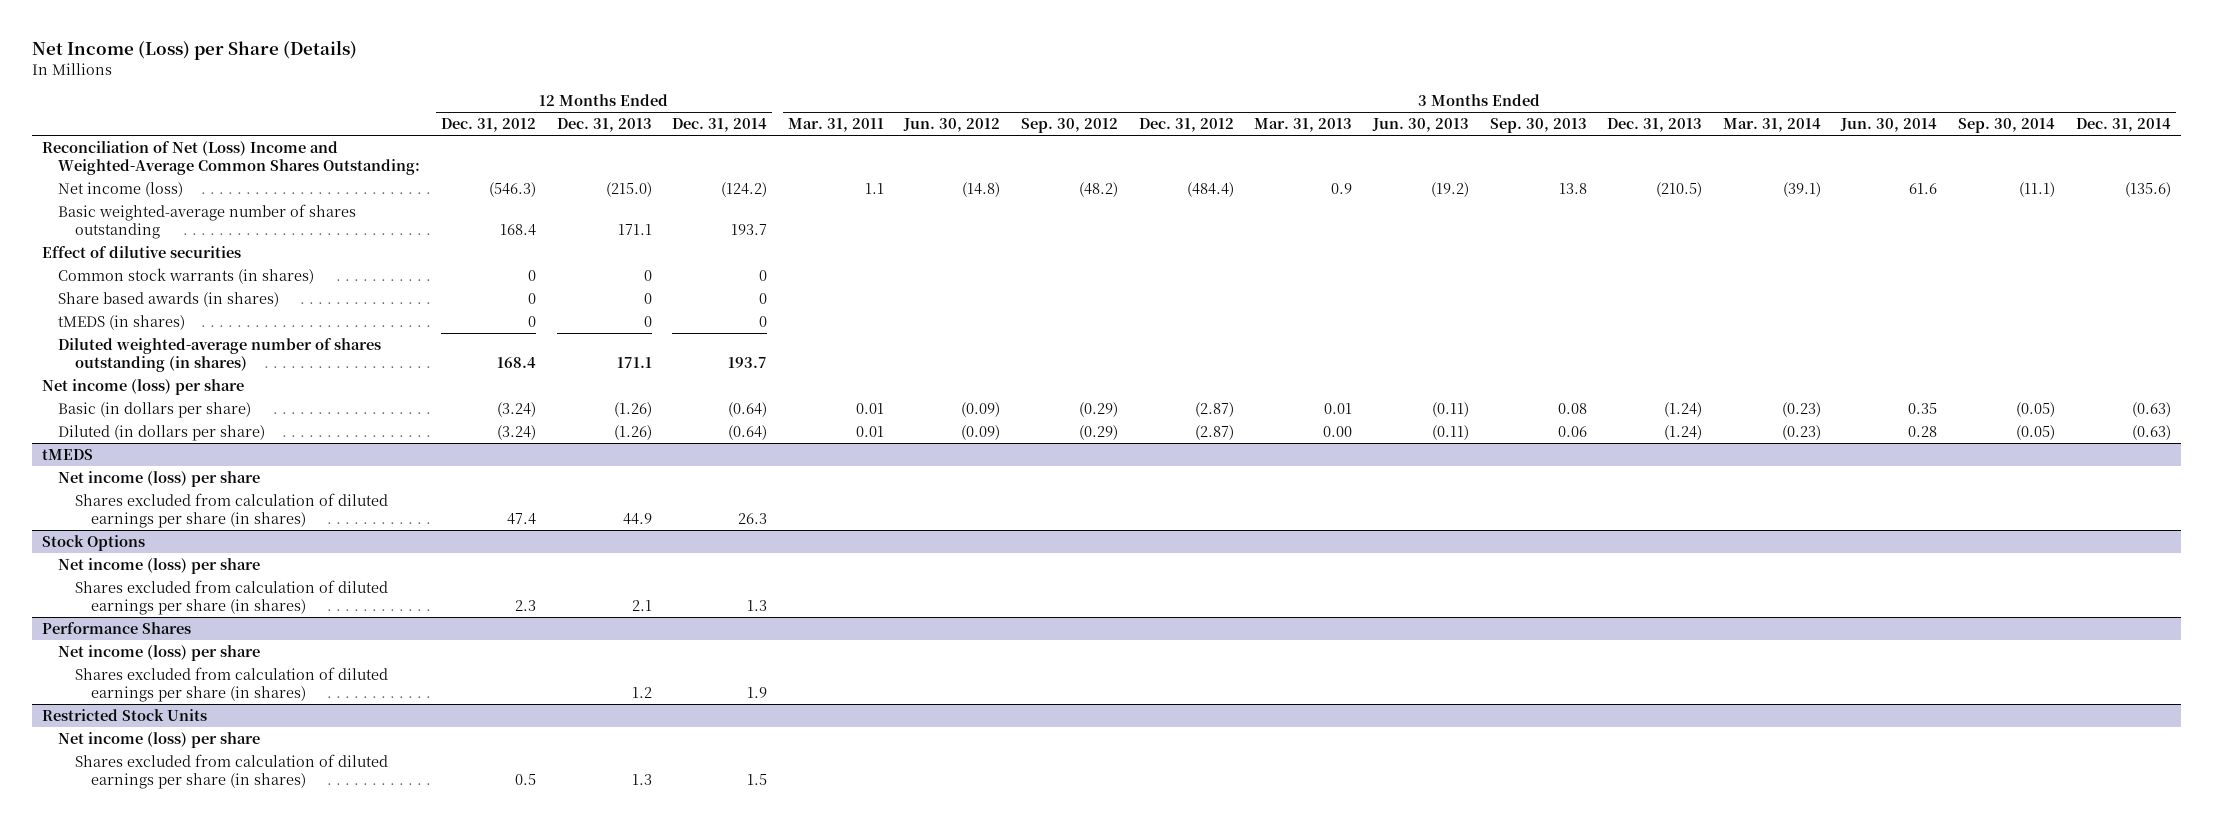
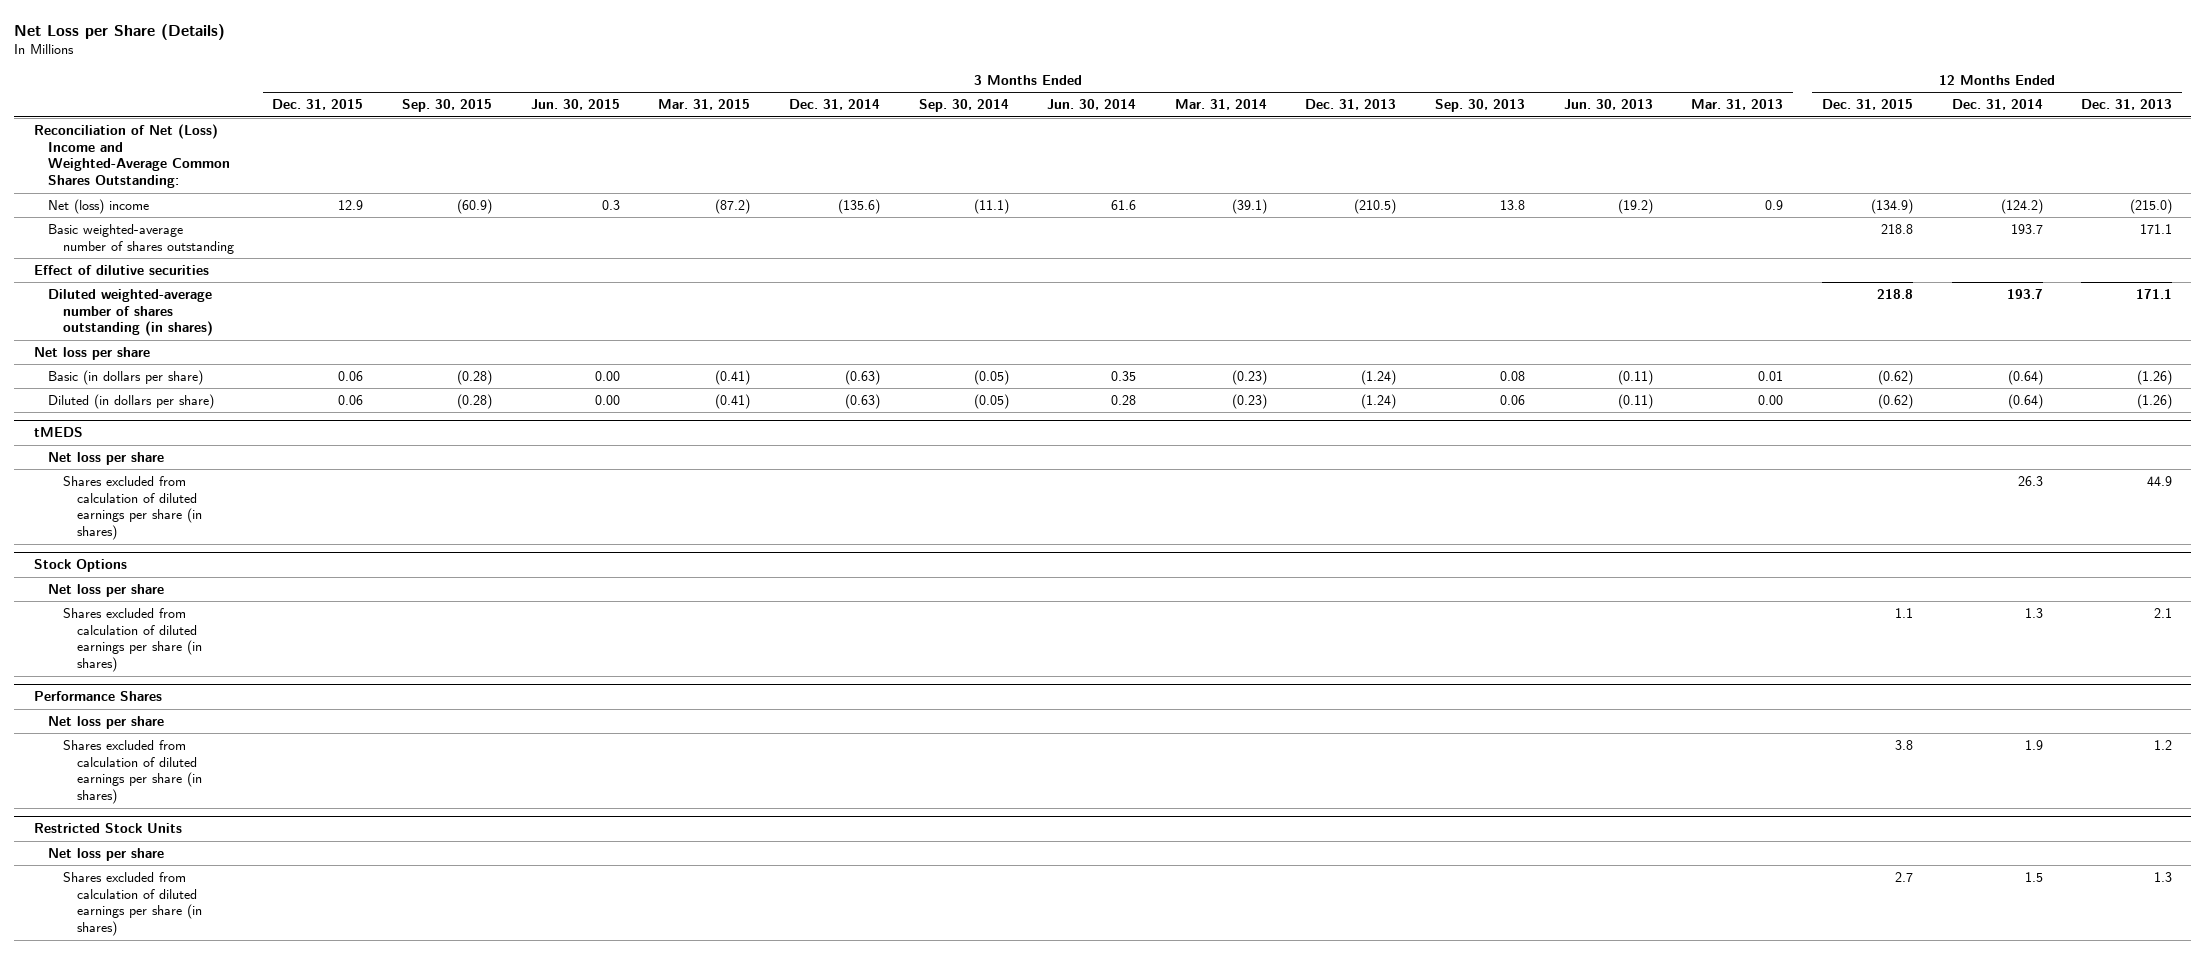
[31,39,357,60] Net Income (Loss) per Share (Details) -> [14,23,226,40] Net Loss per Share (Details)
[441,117,537,132] Dec. 31, 2012 -> none
[787,117,884,132] Mar. 31, 2011 -> none
[903,117,1001,132] Jun. 30, 2012 -> none
[1021,117,1119,133] Sep. 30, 2012 -> none
[1138,117,1234,132] Dec. 31, 2012 -> none
none -> [272,99,364,111] Dec. 31, 2015
none -> [402,99,493,113] Sep. 30, 2015
none -> [530,99,620,111] Jun. 30, 2015
none -> [658,99,751,111] Mar. 31, 2015
none -> [1821,99,1913,111] Dec. 31, 2015
[58,181,184,197] Net income (loss) -> [48,199,150,215] Net (loss) income
[58,267,315,284] Common stock warrants (in shares) -> none
[58,291,280,307] Share based awards (in shares) -> none
[58,314,186,330] tMEDS (in shares) -> none
[42,378,245,395] Net income (loss) per share -> [33,347,150,361] Net loss per share
[58,470,261,487] Net income (loss) per share -> [48,452,165,466] Net loss per share
[58,557,261,574] Net income (loss) per share -> [48,584,165,598] Net loss per share
[58,644,261,661] Net income (loss) per share -> [48,716,165,730] Net loss per share
[58,731,261,748] Net income (loss) per share -> [48,848,165,862] Net loss per share

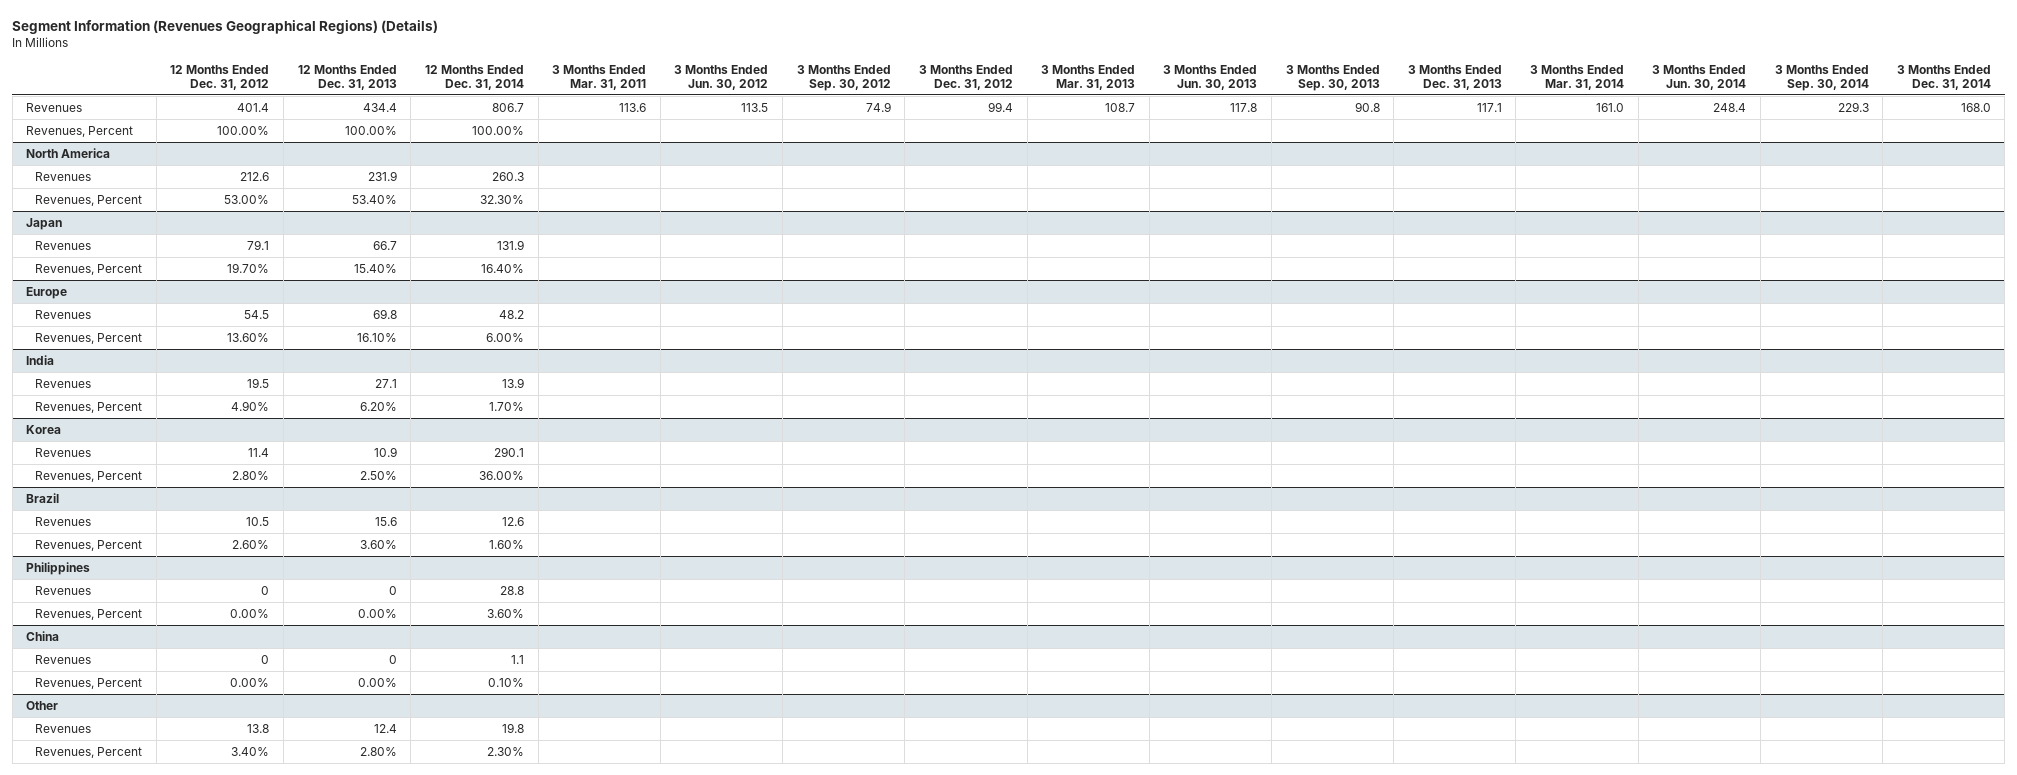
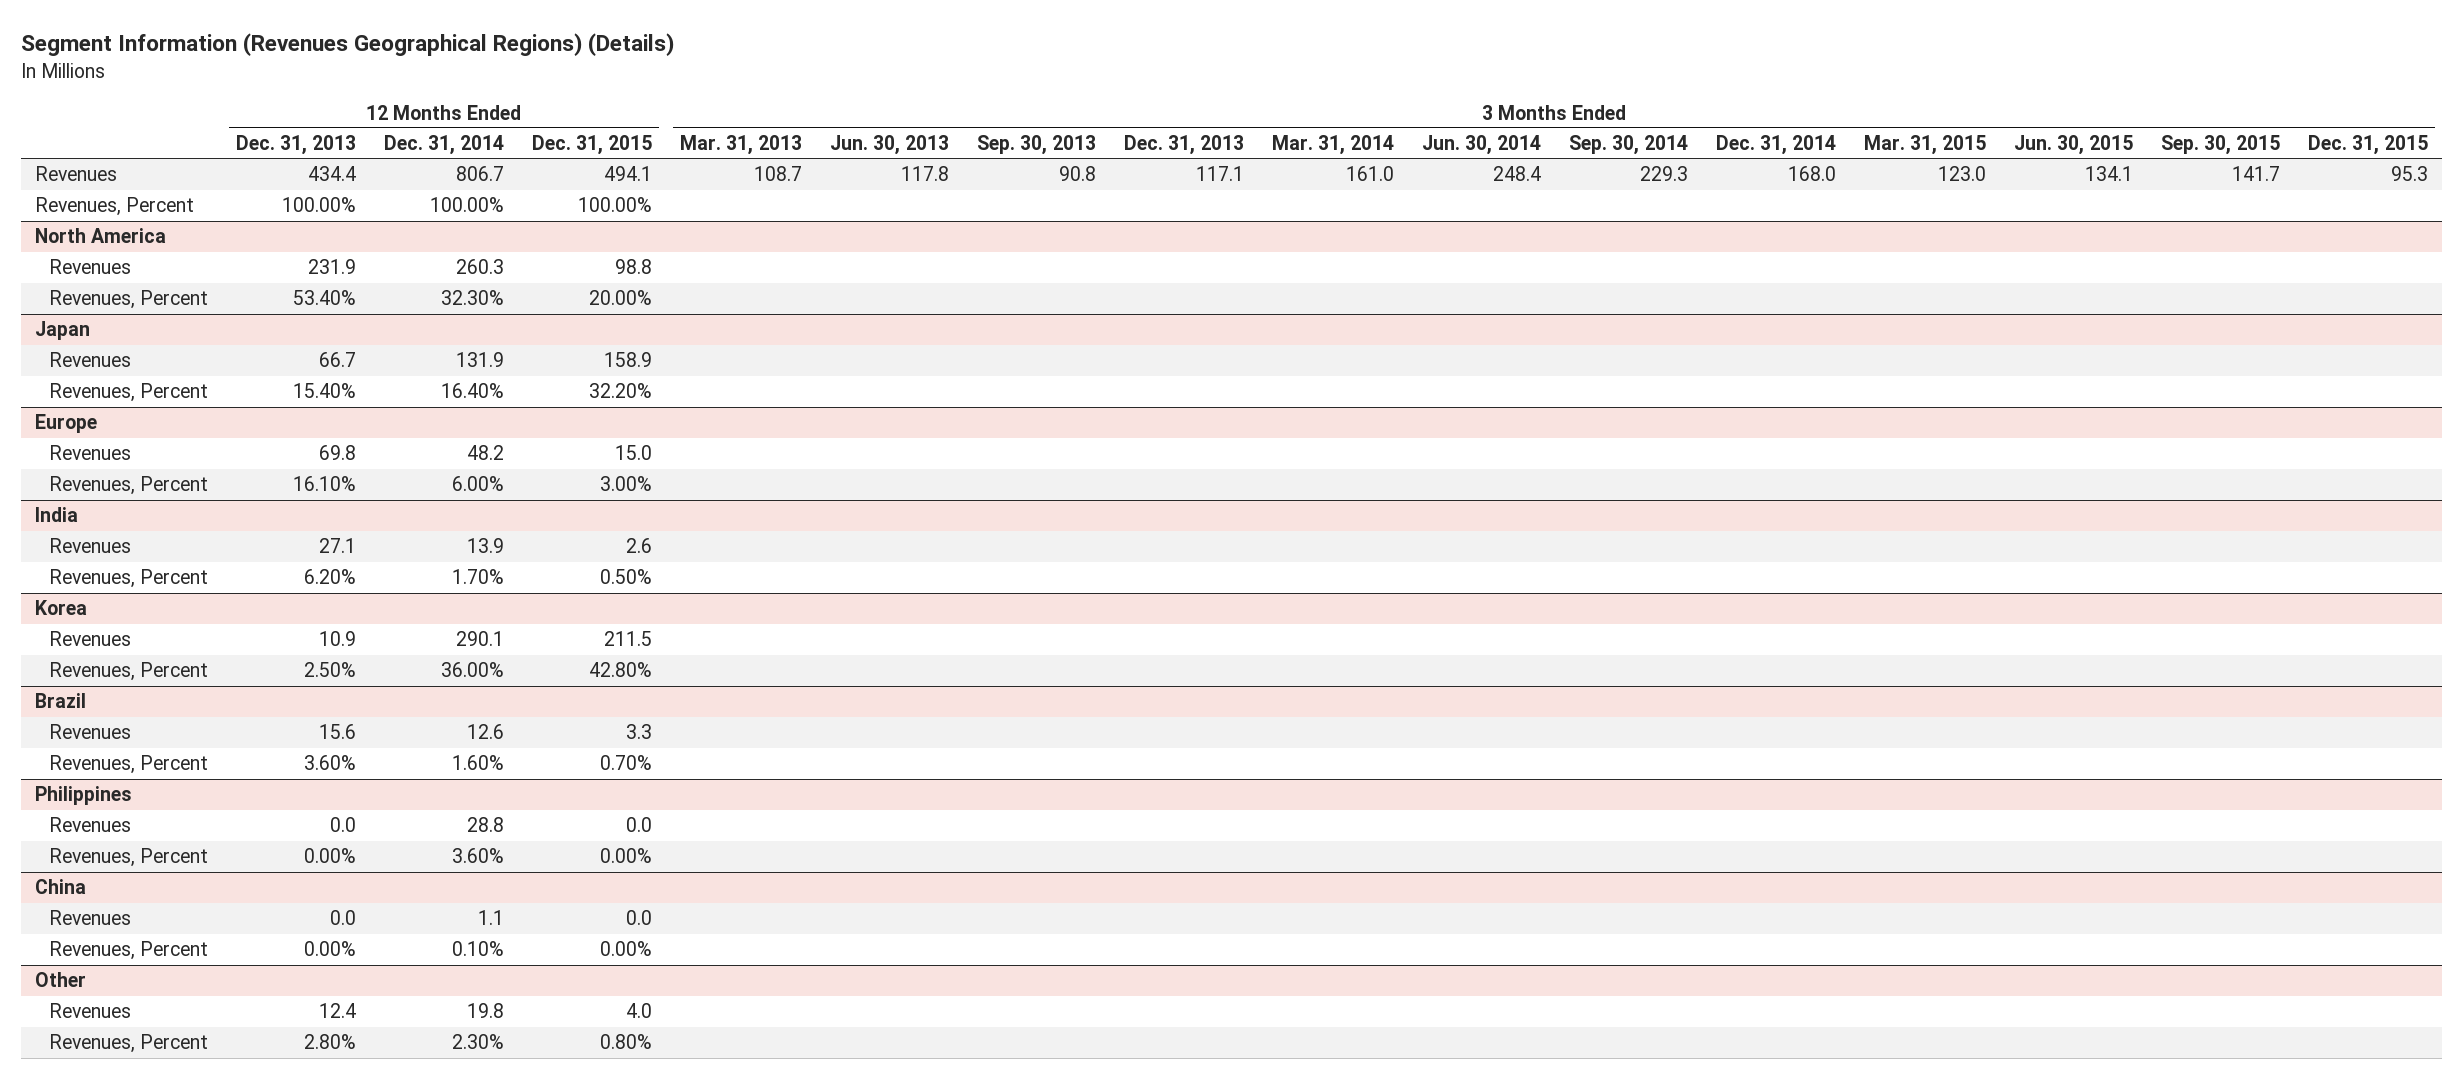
[170,65,270,90] 12 Months Ended Dec. 31, 2012 -> none
[552,65,647,90] 3 Months Ended Mar. 31, 2011 -> none
[674,65,769,90] 3 Months Ended Jun. 30, 2012 -> none
[796,65,891,91] 3 Months Ended Sep. 30, 2012 -> none
[918,65,1013,90] 3 Months Ended Dec. 31, 2012 -> none
none -> [531,135,652,156] Dec. 31, 2015
none -> [1864,135,1987,156] Mar. 31, 2015
none -> [2014,135,2134,156] Jun. 30, 2015
none -> [2161,135,2281,156] Sep. 30, 2015
none -> [2308,135,2429,156] Dec. 31, 2015
[388,585,397,595] 0 -> [329,817,356,833] 0.0
[388,654,397,664] 0 -> [329,910,356,926] 0.0

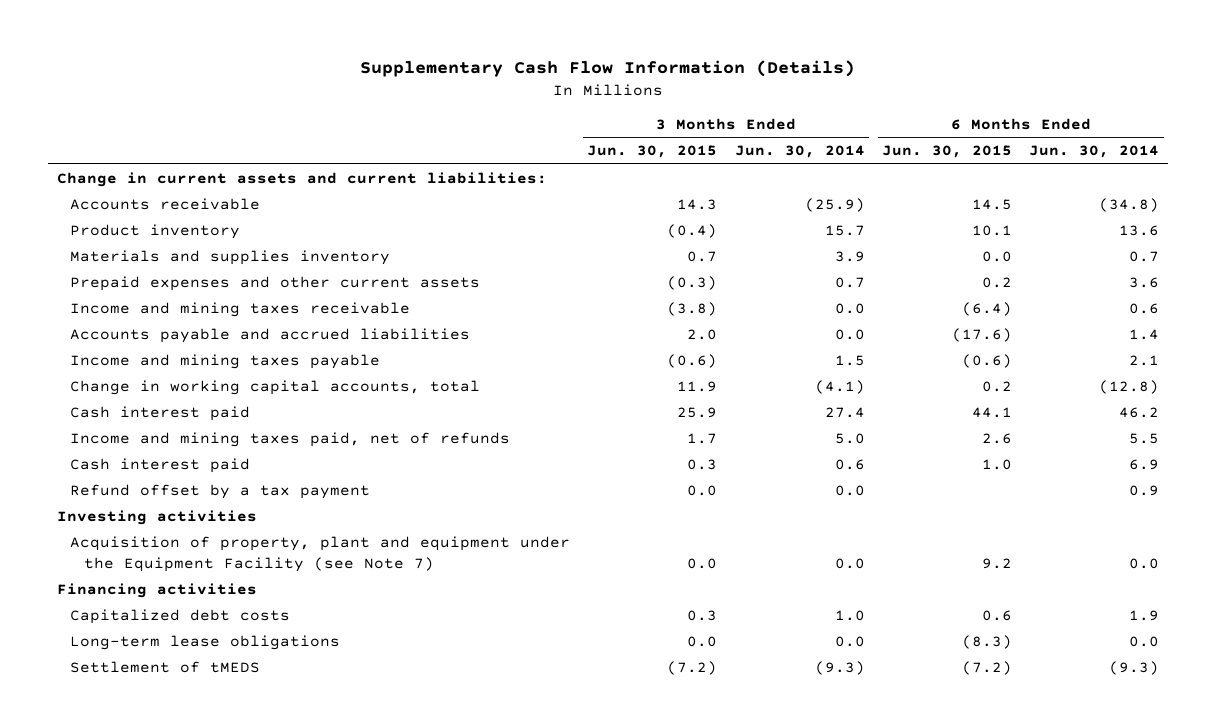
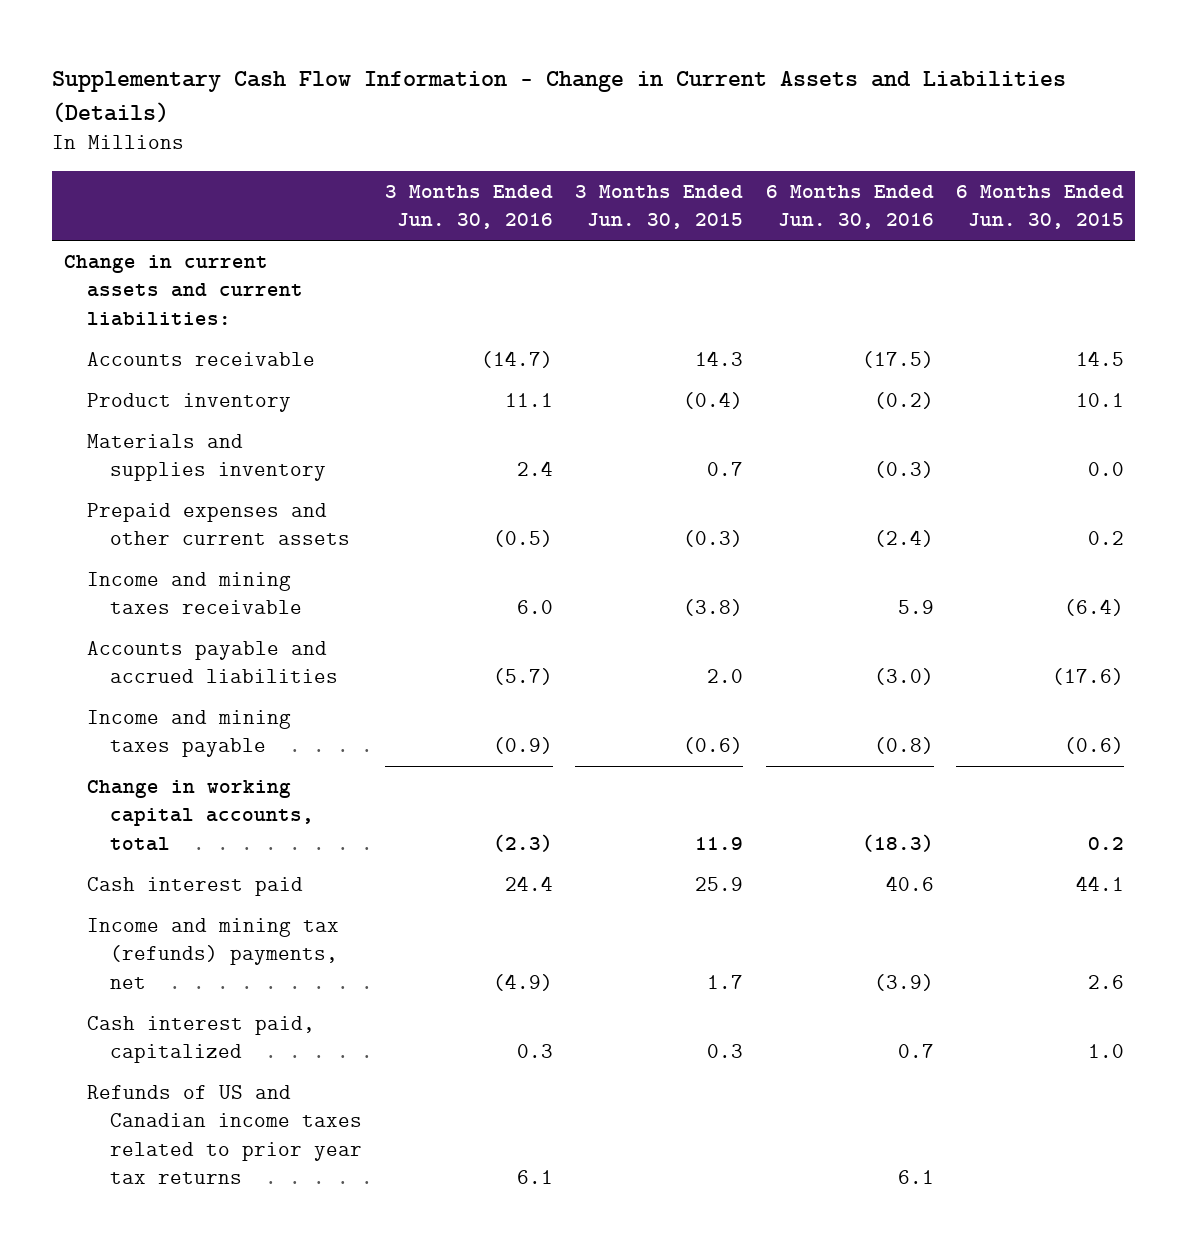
[359,60,855,78] Supplementary Cash Flow Information (Details) -> [52,71,1067,123] Supplementary Cash Flow Information - Change in Current Assets and Liabilities (Details)
[734,145,865,159] Jun. 30, 2014 -> none
[1029,145,1160,159] Jun. 30, 2014 -> none
none -> [384,185,553,230] 3 Months Ended Jun. 30, 2016
none -> [765,185,934,230] 6 Months Ended Jun. 30, 2016
[70,483,371,499] Refund offset by a tax payment -> none
[56,509,257,525] Investing activities -> none
[70,535,571,572] Acquisition of property, plant and equipment under the Equipment Facility (see Note 7) -> none
[56,582,257,598] Financing activities -> none
[70,608,291,624] Capitalized debt costs -> none
[70,634,341,650] Long-term lease obligations -> none
[70,660,261,673] Settlement of tMEDS -> none
[70,431,511,447] Income and mining taxes paid, net of refunds -> [86,918,339,989] Income and mining tax (refunds) payments, net
[70,457,251,473] Cash interest paid -> [86,1016,315,1064] Cash interest paid, capitalized
none -> [86,1085,362,1184] Refunds of US and Canadian income taxes related to prior year tax returns

